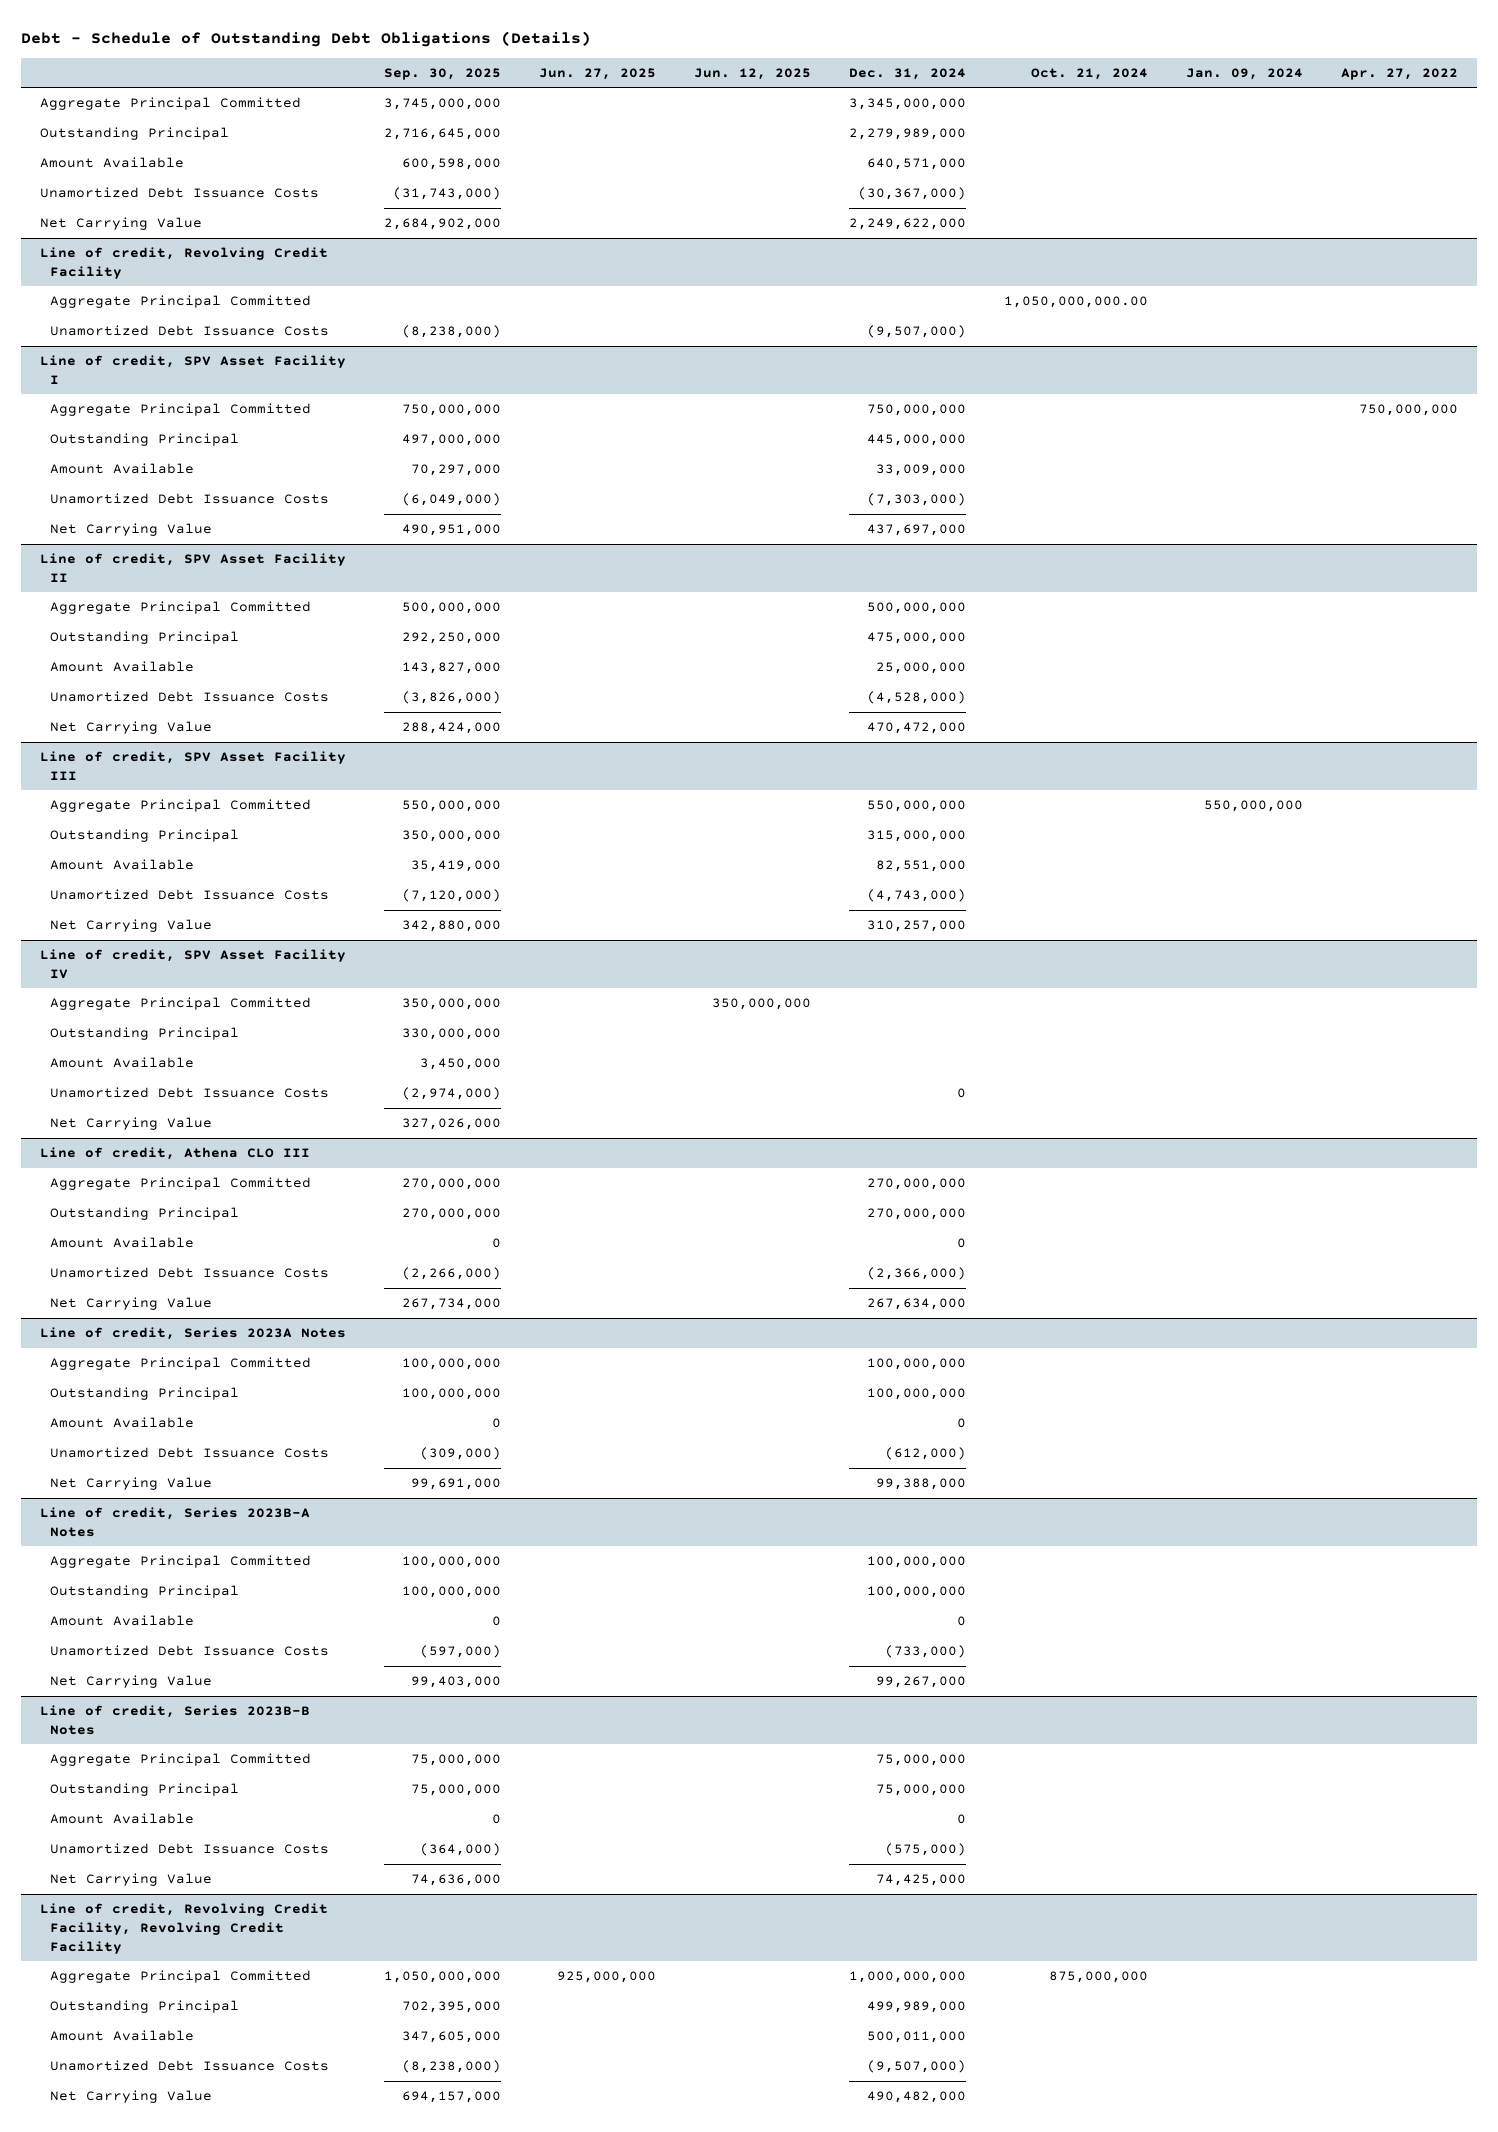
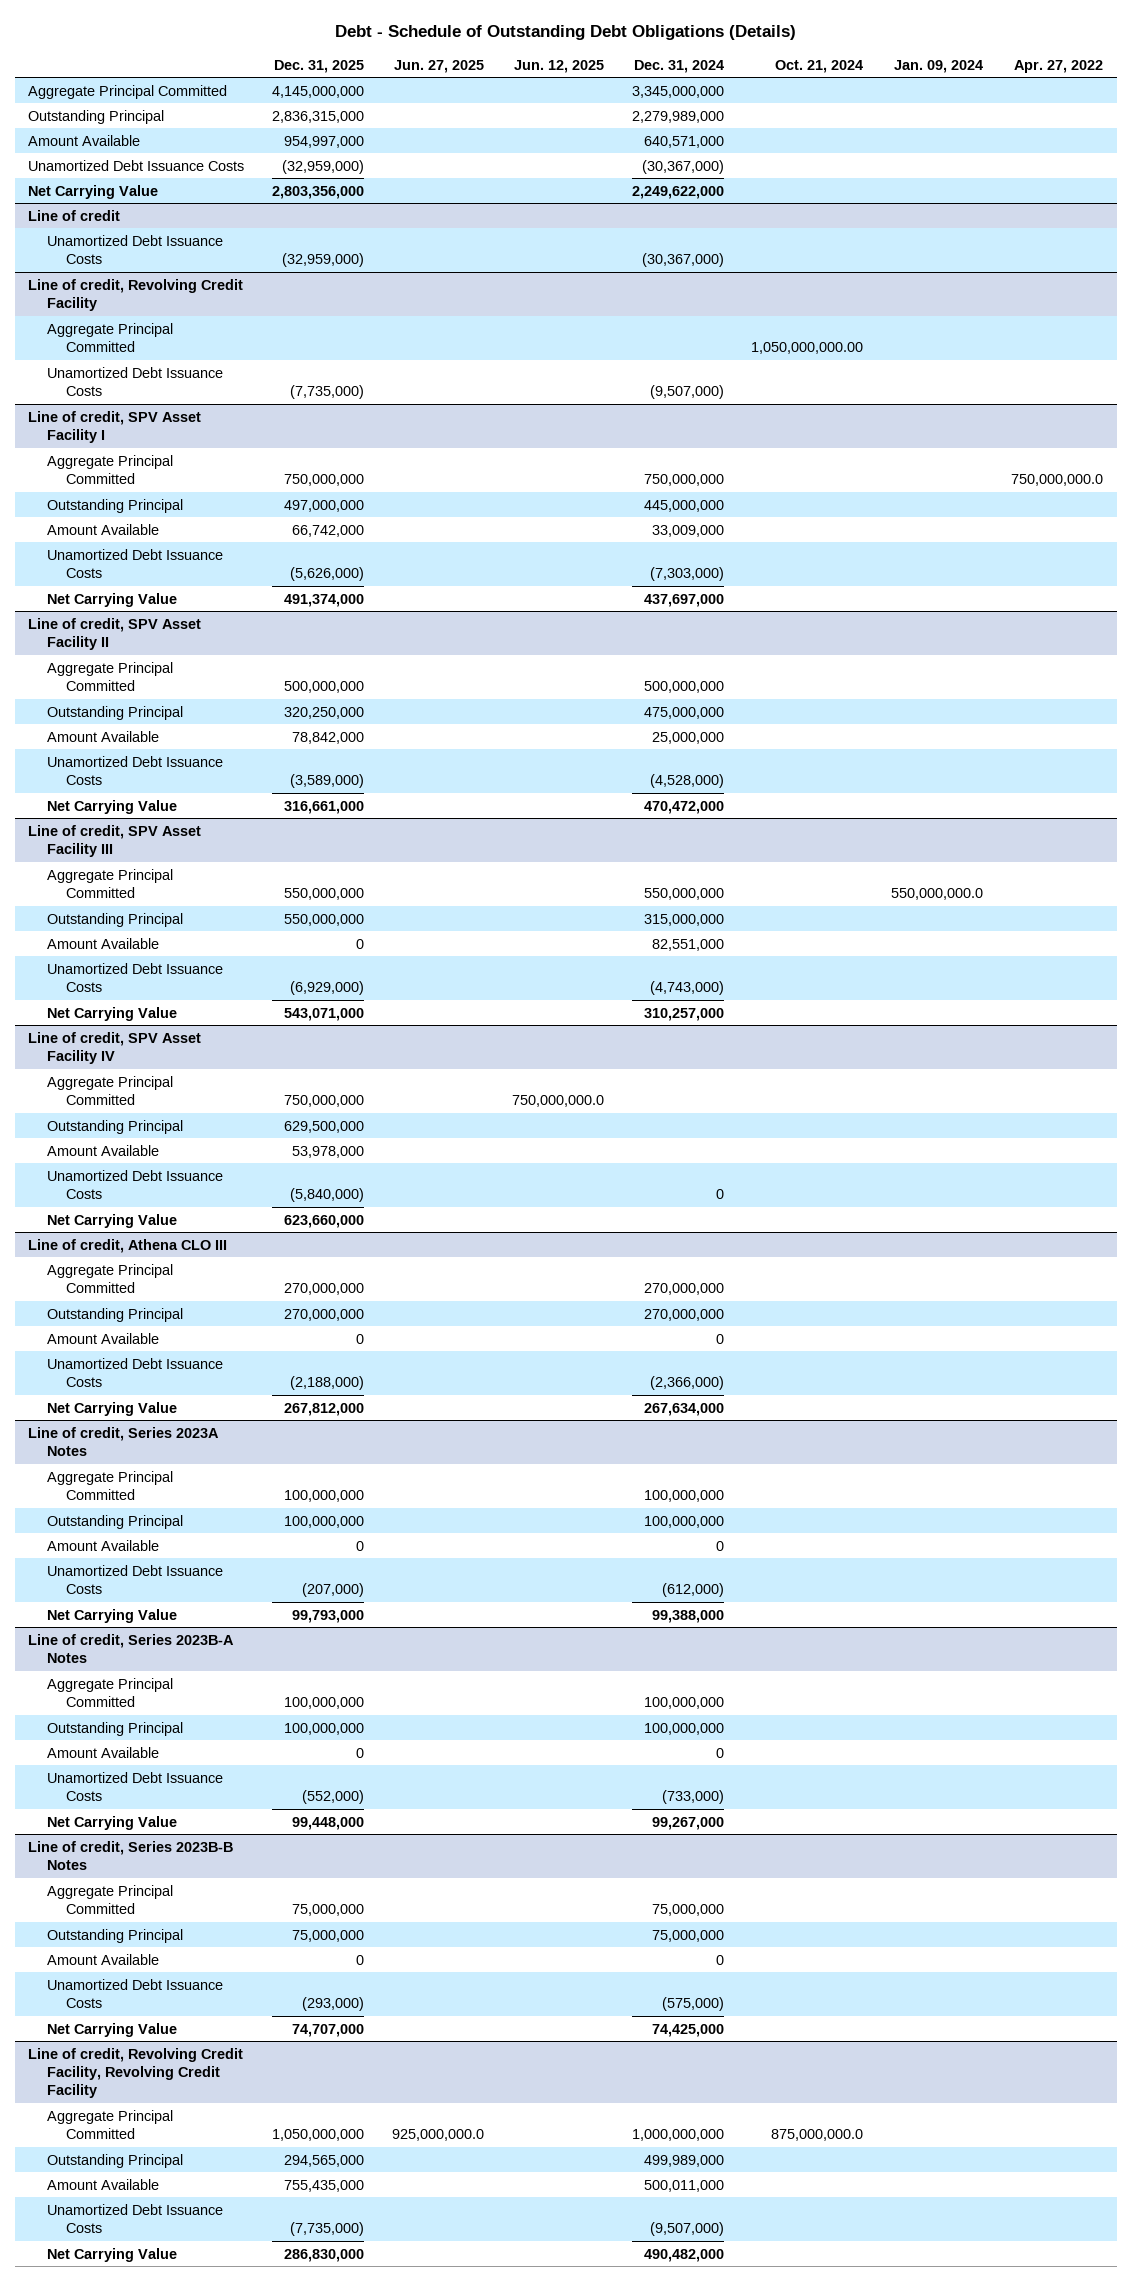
[383,67,501,80] Sep. 30, 2025 -> none
none -> [274,59,365,73] Dec. 31, 2025
none -> [28,209,121,221] Line of credit
none -> [47,234,224,264] Unamortized Debt Issuance Costs
[1359,404,1459,417] 750,000,000 -> [1011,473,1104,486] 750,000,000.0
[1204,800,1304,813] 550,000,000 -> [891,887,984,900] 550,000,000.0
[711,998,811,1011] 350,000,000 -> [511,1094,604,1107] 750,000,000.0
[556,1971,656,1984] 925,000,000 -> [392,2128,485,2141] 925,000,000.0
[1048,1971,1148,1984] 875,000,000 -> [771,2128,864,2141] 875,000,000.0

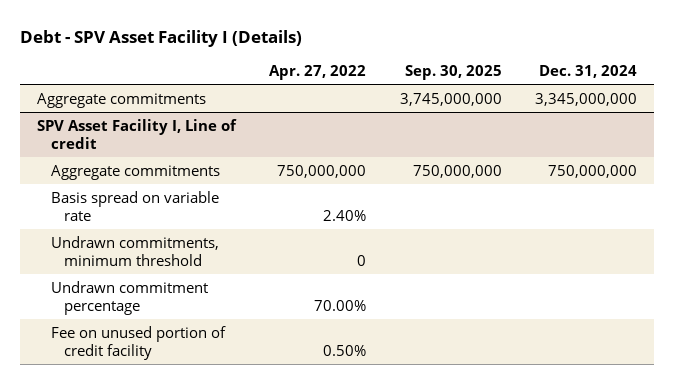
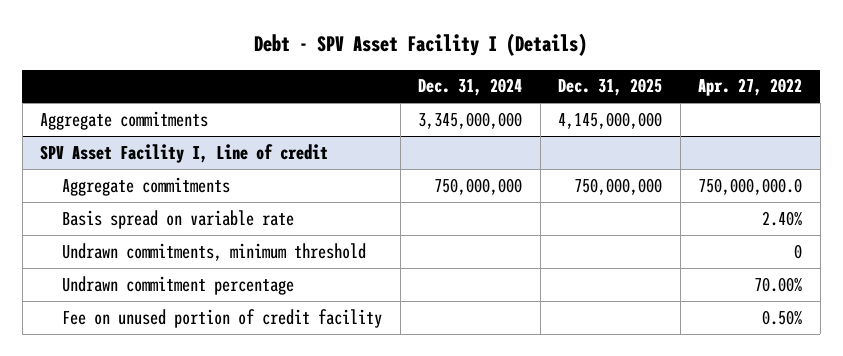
[404,64,502,80] Sep. 30, 2025 -> none
none -> [558,78,663,97] Dec. 31, 2025
[277,164,367,178] 750,000,000 -> [698,177,803,195] 750,000,000.0

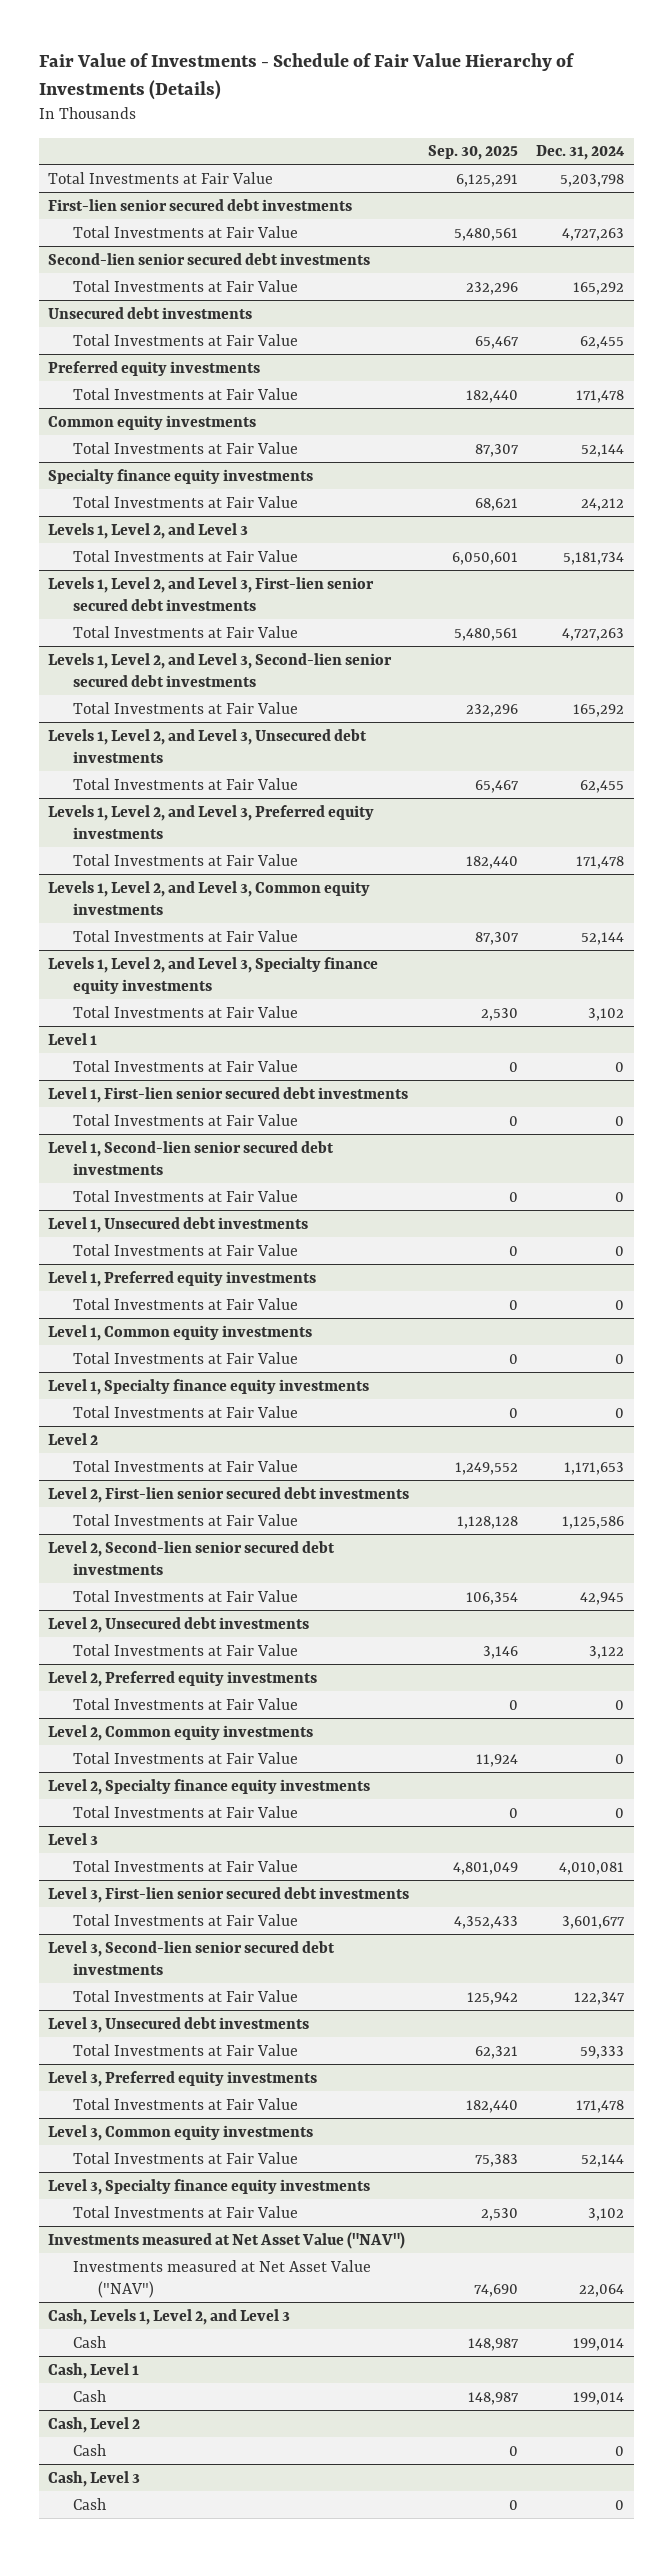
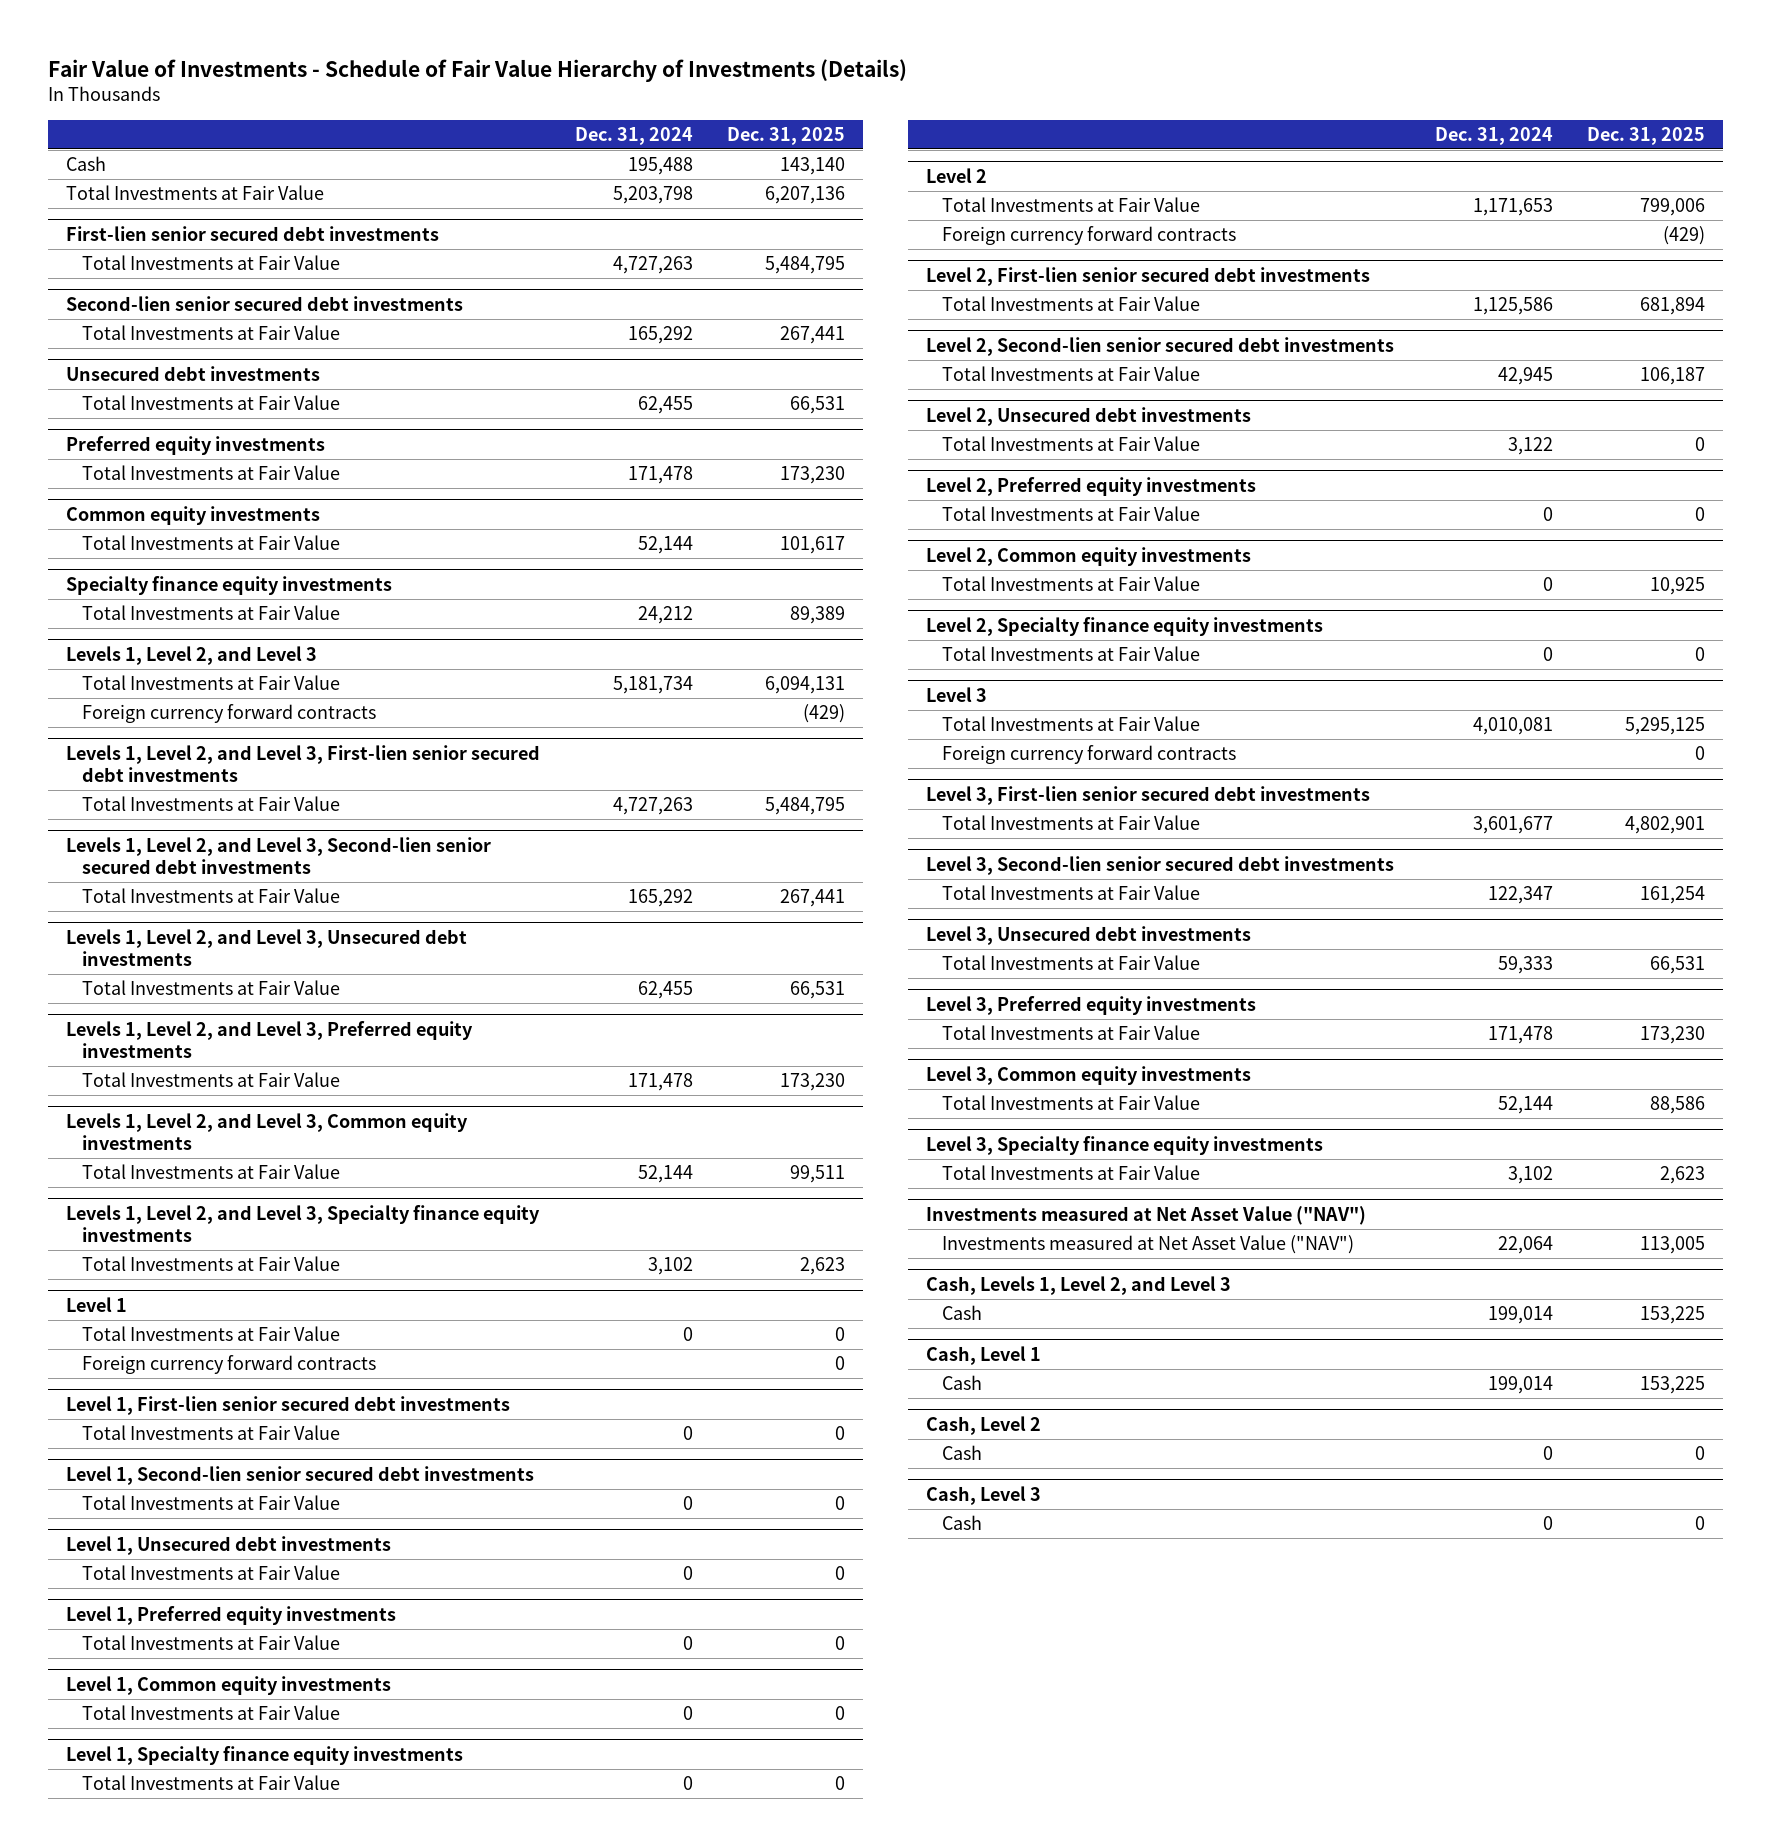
[427,145,518,161] Sep. 30, 2025 -> none
none -> [727,126,846,145] Dec. 31, 2025
none -> [65,156,106,172] Cash
none -> [82,704,377,724] Foreign currency forward contracts
none -> [82,1355,377,1375] Foreign currency forward contracts
none -> [942,226,1237,246] Foreign currency forward contracts
none -> [942,745,1237,765] Foreign currency forward contracts

